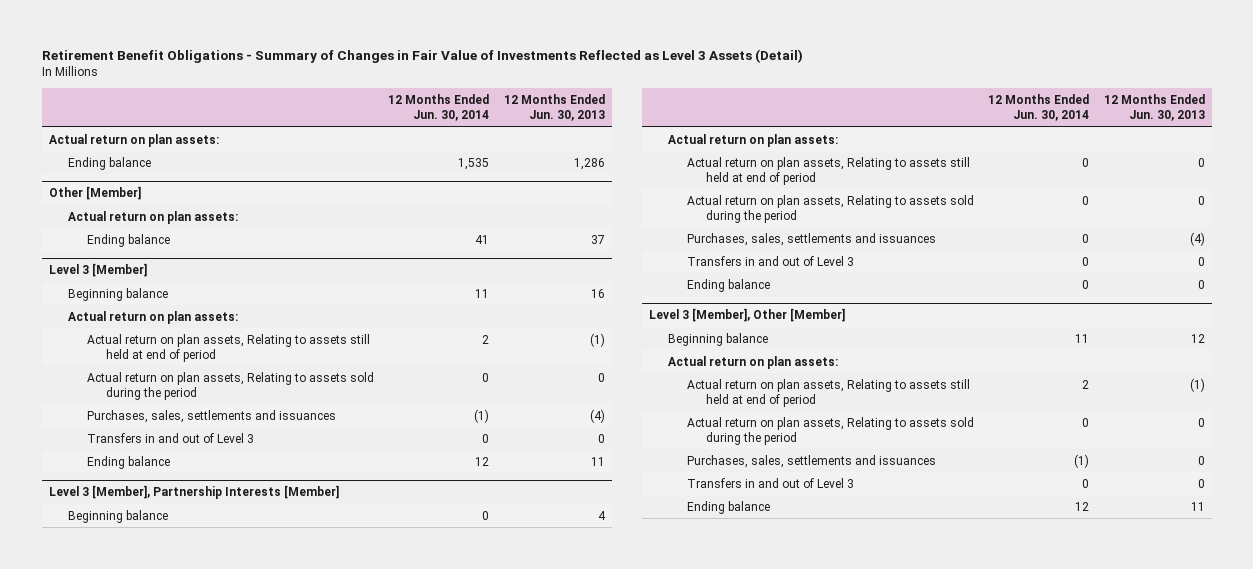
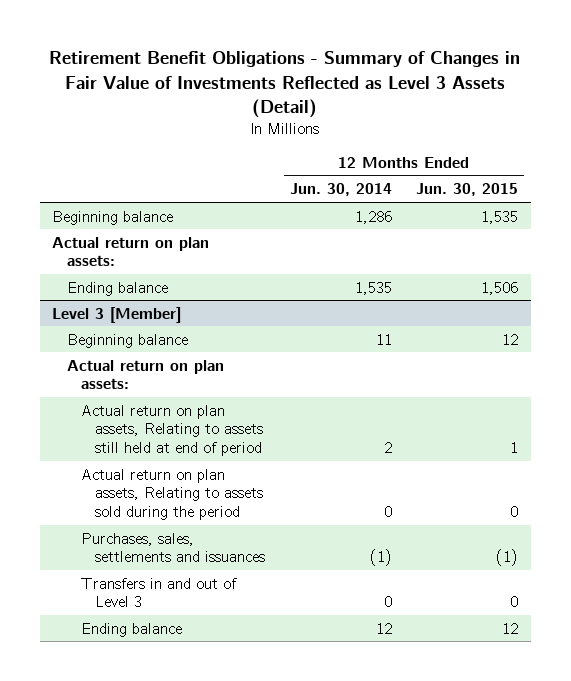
[503,93,605,122] 12 Months Ended Jun. 30, 2013 -> none
none -> [416,183,519,197] Jun. 30, 2015
none -> [52,210,174,225] Beginning balance
[48,186,141,201] Other [Member] -> none
[67,210,238,224] Actual return on plan assets: -> none
[86,233,170,247] Ending balance -> none
[48,485,339,500] Level 3 [Member], Partnership Interests [Member] -> none
[67,509,168,523] Beginning balance -> none
[667,133,838,147] Actual return on plan assets: -> none
[686,156,970,186] Actual return on plan assets, Relating to assets still held at end of period -> none
[686,194,974,224] Actual return on plan assets, Relating to assets sold during the period -> none
[686,232,936,246] Purchases, sales, settlements and issuances -> none
[686,255,854,266] Transfers in and out of Level 3 -> none
[686,278,770,292] Ending balance -> none
[648,308,845,323] Level 3 [Member], Other [Member] -> none
[667,332,768,346] Beginning balance -> none
[667,355,838,369] Actual return on plan assets: -> none
[686,378,970,408] Actual return on plan assets, Relating to assets still held at end of period -> none
[686,416,974,446] Actual return on plan assets, Relating to assets sold during the period -> none
[686,454,936,468] Purchases, sales, settlements and issuances -> none
[686,477,854,488] Transfers in and out of Level 3 -> none
[686,500,770,514] Ending balance -> none

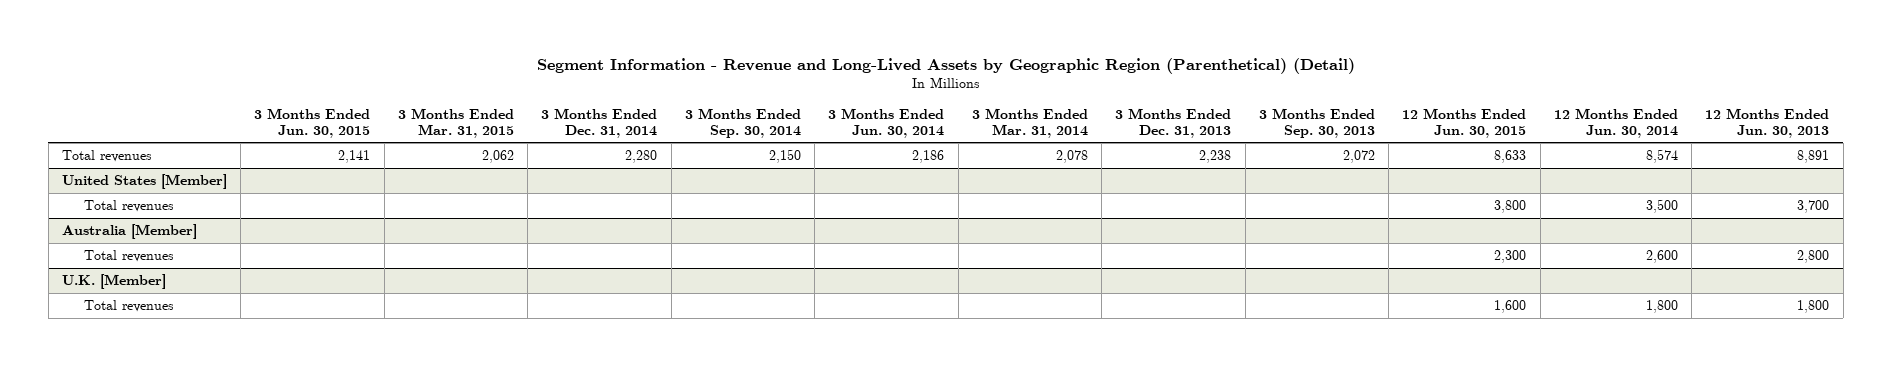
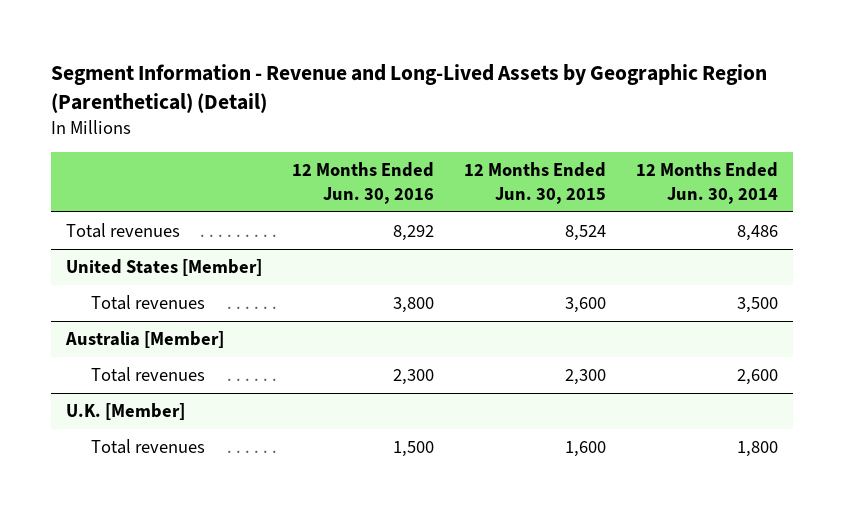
[254,108,371,138] 3 Months Ended Jun. 30, 2015 -> none
[397,108,514,138] 3 Months Ended Mar. 31, 2015 -> none
[541,108,658,138] 3 Months Ended Dec. 31, 2014 -> none
[684,108,801,138] 3 Months Ended Sep. 30, 2014 -> none
[828,108,945,138] 3 Months Ended Jun. 30, 2014 -> none
[971,108,1088,138] 3 Months Ended Mar. 31, 2014 -> none
[1115,108,1232,138] 3 Months Ended Dec. 31, 2013 -> none
[1258,108,1375,138] 3 Months Ended Sep. 30, 2013 -> none
[1705,108,1830,138] 12 Months Ended Jun. 30, 2013 -> none
none -> [292,162,435,204] 12 Months Ended Jun. 30, 2016
[1494,150,1527,164] 8,633 -> [564,225,606,242] 8,524
[1645,149,1678,164] 8,574 -> [736,225,778,242] 8,486
[1494,200,1527,214] 3,800 -> [564,297,606,314] 3,600

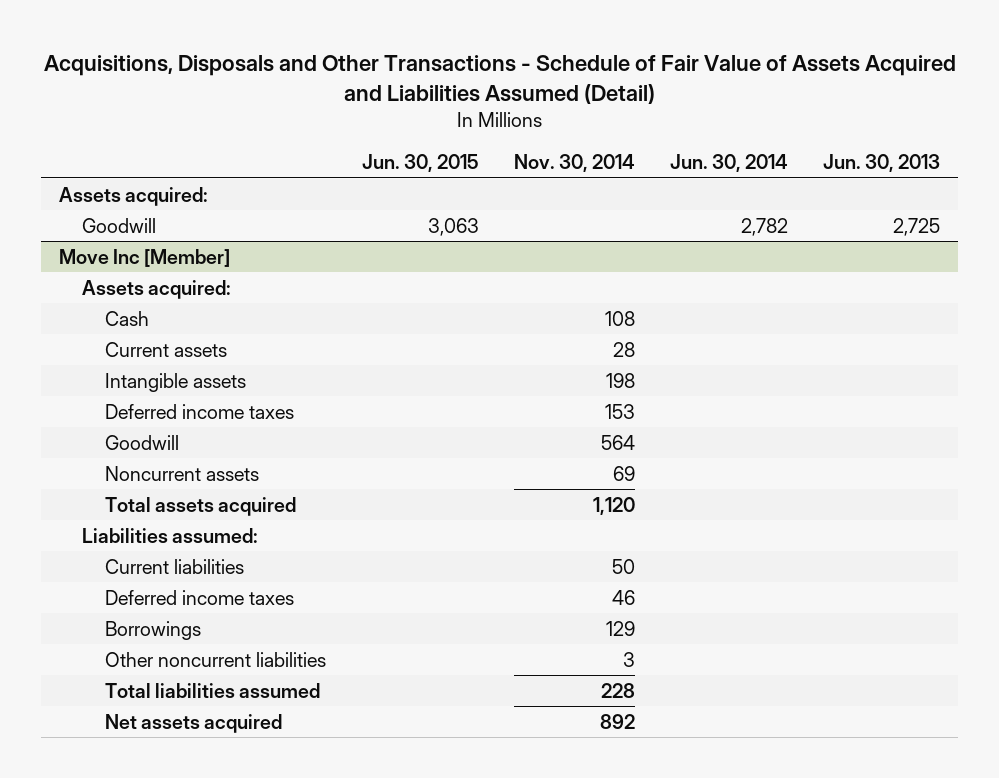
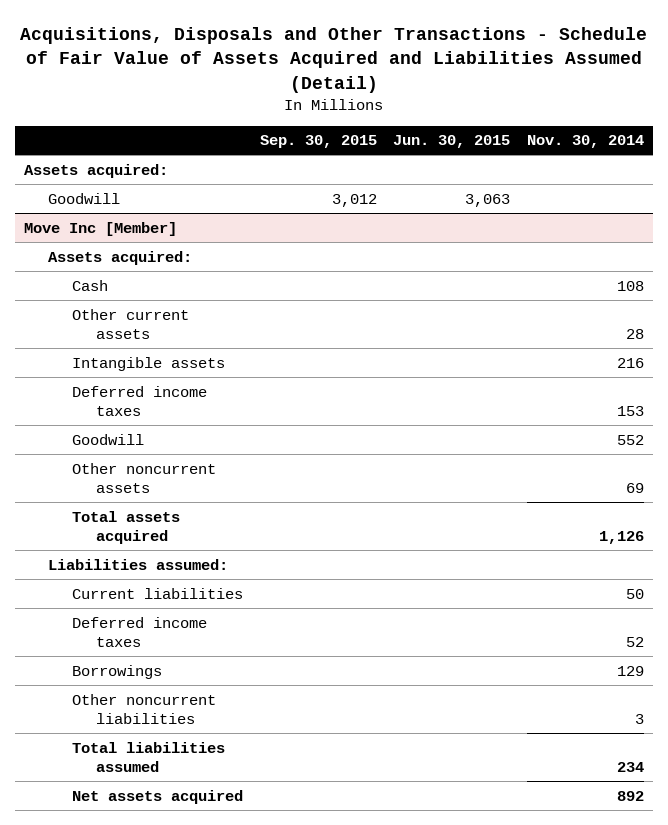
[670,153,789,172] Jun. 30, 2014 -> none
[823,153,941,172] Jun. 30, 2013 -> none
none -> [259,135,377,149] Sep. 30, 2015
[105,341,228,357] Current assets -> [71,308,189,339] Other current assets
[605,372,635,388] 198 -> [617,357,645,368] 216
[600,434,635,450] 564 -> [617,434,645,445] 552
[105,465,260,481] Noncurrent assets -> [71,462,216,493] Other noncurrent assets
[592,496,635,515] 1,120 -> [599,530,645,544] 1,126
[611,589,635,605] 46 -> [626,636,645,647] 52
[600,682,635,698] 228 -> [617,761,645,772] 234

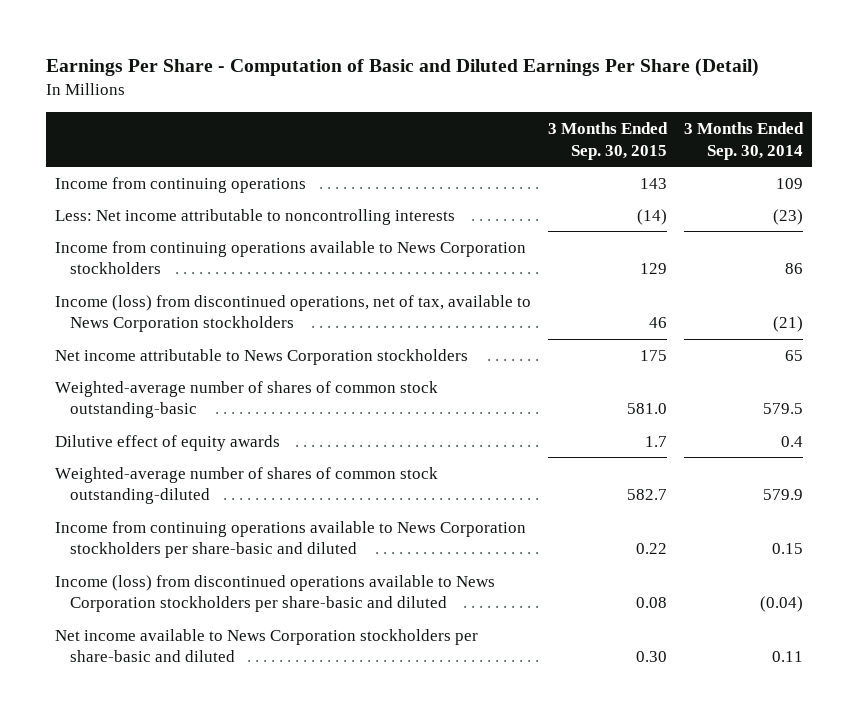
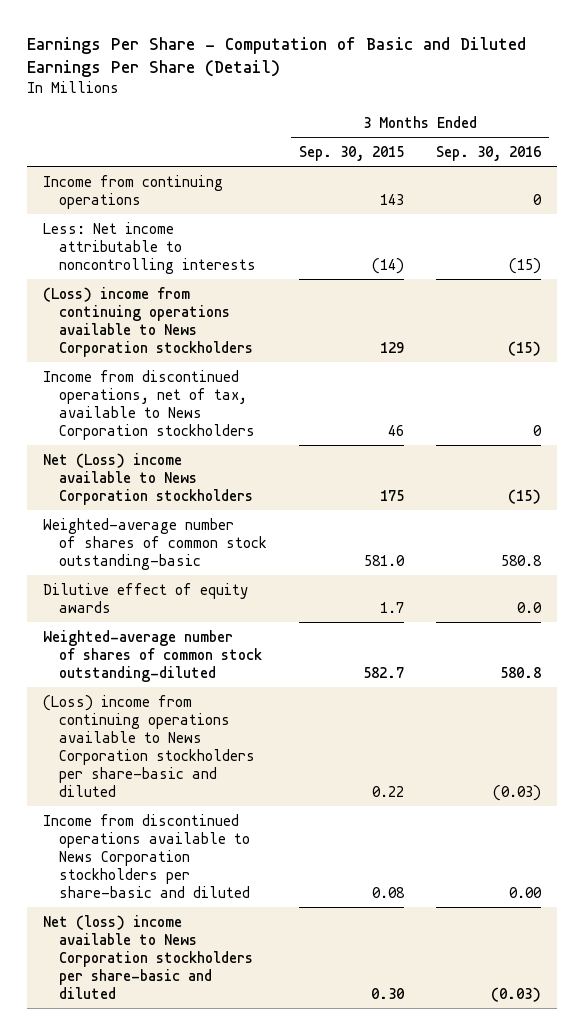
[684,121,805,160] 3 Months Ended Sep. 30, 2014 -> none
none -> [435,145,541,161] Sep. 30, 2016
[54,240,526,275] Income from continuing operations available to News Corporation stockholders -> [42,286,253,357] (Loss) income from continuing operations available to News Corporation stockholders
[54,294,531,333] Income (loss) from discontinued operations, net of tax, available to News Corporation stockholders -> [42,369,255,440] Income from discontinued operations, net of tax, available to News Corporation stockholders
[54,348,468,365] Net income attributable to News Corporation stockholders -> [42,452,253,505] Net (Loss) income available to News Corporation stockholders
[54,520,526,559] Income from continuing operations available to News Corporation stockholders per share-basic and diluted -> [42,694,255,797] (Loss) income from continuing operations available to News Corporation stockholders per share-basic and diluted
[54,574,495,613] Income (loss) from discontinued operations available to News Corporation stockholders per share-basic and diluted -> [42,813,250,898] Income from discontinued operations available to News Corporation stockholders per share-basic and diluted
[54,628,478,663] Net income available to News Corporation stockholders per share-basic and diluted -> [42,914,253,999] Net (loss) income available to News Corporation stockholders per share-basic and diluted

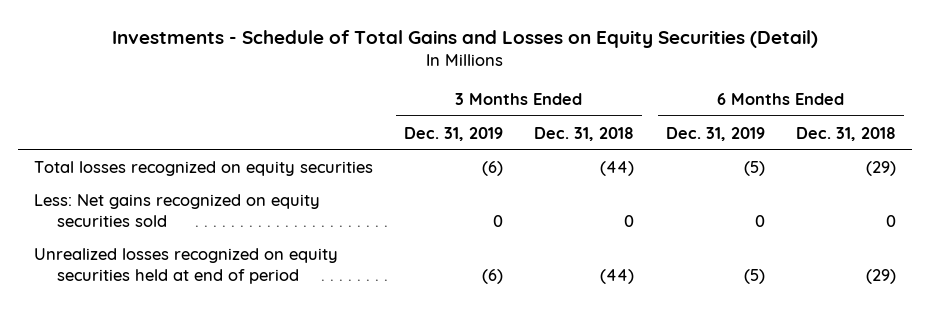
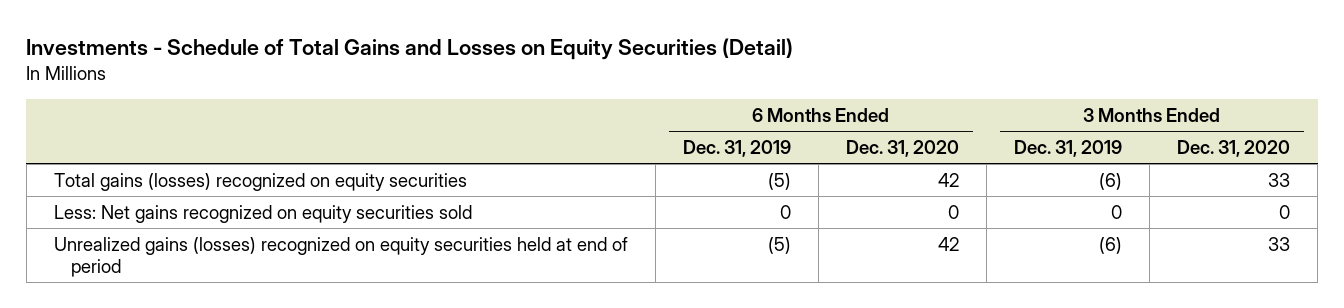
[534,126,635,141] Dec. 31, 2018 -> none
[796,126,897,141] Dec. 31, 2018 -> none
none -> [846,140,960,158] Dec. 31, 2020
none -> [1177,140,1291,158] Dec. 31, 2020
[33,160,373,176] Total losses recognized on equity securities -> [53,172,467,191] Total gains (losses) recognized on equity securities
[33,247,338,284] Unrealized losses recognized on equity securities held at end of period -> [53,236,628,277] Unrealized gains (losses) recognized on equity securities held at end of period

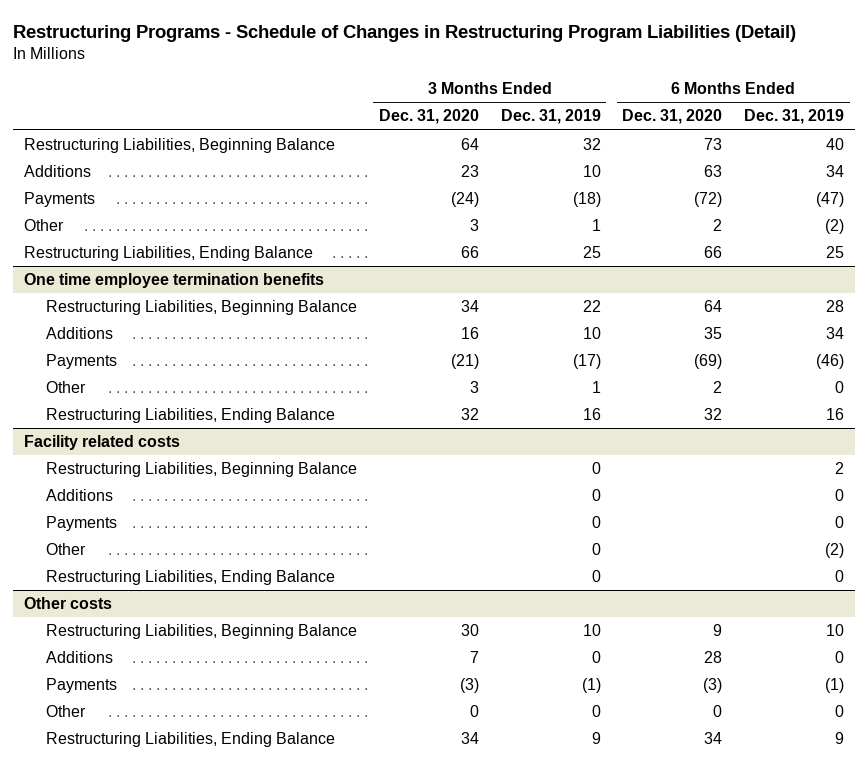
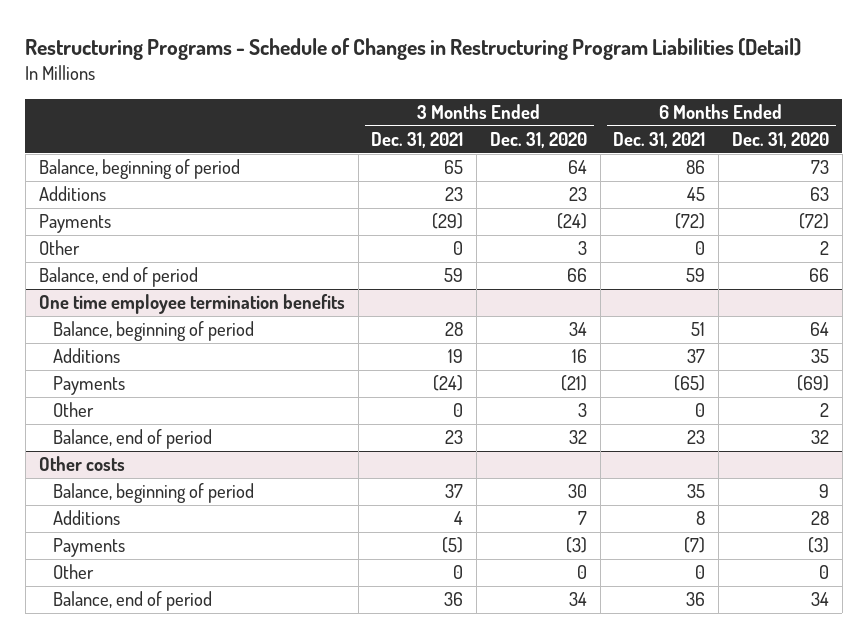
[500,109,601,125] Dec. 31, 2019 -> none
[744,109,845,125] Dec. 31, 2019 -> none
none -> [371,132,464,149] Dec. 31, 2021
none -> [613,132,706,149] Dec. 31, 2021
[24,138,336,154] Restructuring Liabilities, Beginning Balance -> [38,159,240,180] Balance, beginning of period
[24,246,314,262] Restructuring Liabilities, Ending Balance -> [38,267,198,288] Balance, end of period
[46,300,358,316] Restructuring Liabilities, Beginning Balance -> [53,321,255,342] Balance, beginning of period
[24,435,181,451] Facility related costs -> none
[46,462,358,478] Restructuring Liabilities, Beginning Balance -> none
[46,489,114,502] Additions -> none
[46,516,118,532] Payments -> none
[46,543,87,556] Other -> none
[46,570,336,586] Restructuring Liabilities, Ending Balance -> none
[46,408,336,424] Restructuring Liabilities, Ending Balance -> [53,429,213,450] Balance, end of period
[46,624,358,640] Restructuring Liabilities, Beginning Balance -> [53,483,255,504] Balance, beginning of period
[46,732,336,748] Restructuring Liabilities, Ending Balance -> [53,591,213,612] Balance, end of period

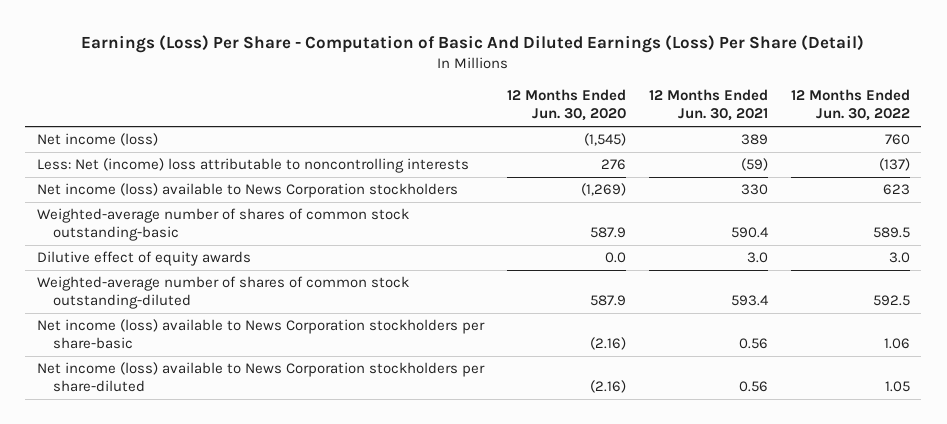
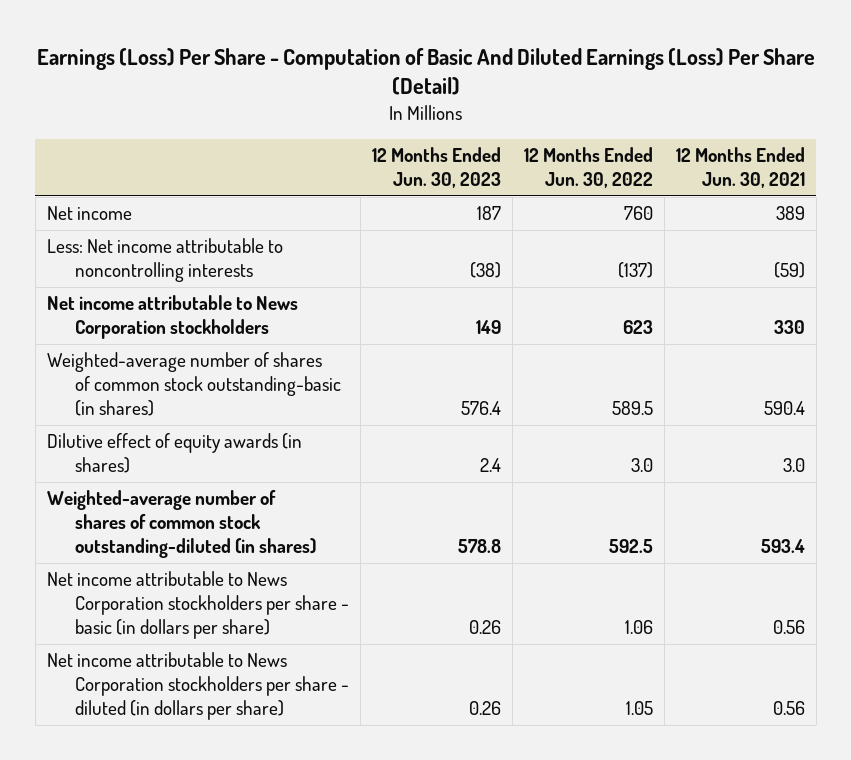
[506,89,626,122] 12 Months Ended Jun. 30, 2020 -> none
none -> [371,147,501,189] 12 Months Ended Jun. 30, 2023
[36,133,158,147] Net income (loss) -> [46,206,132,221] Net income
[36,158,469,174] Less: Net (income) loss attributable to noncontrolling interests -> [46,238,283,283] Less: Net income attributable to noncontrolling interests
[36,183,458,199] Net income (loss) available to News Corporation stockholders -> [46,295,298,340] Net income attributable to News Corporation stockholders
[36,208,409,242] Weighted-average number of shares of common stock outstanding-basic -> [46,352,342,417] Weighted-average number of shares of common stock outstanding-basic (in shares)
[36,251,251,267] Dilutive effect of equity awards -> [46,433,302,474] Dilutive effect of equity awards (in shares)
[36,276,409,310] Weighted-average number of shares of common stock outstanding-diluted -> [46,490,317,559] Weighted-average number of shares of common stock outstanding-diluted (in shares)
[36,319,485,350] Net income (loss) available to News Corporation stockholders per share-basic -> [46,571,350,640] Net income attributable to News Corporation stockholders per share - basic (in dollars per share)
[36,362,485,393] Net income (loss) available to News Corporation stockholders per share-diluted -> [46,652,350,721] Net income attributable to News Corporation stockholders per share - diluted (in dollars per share)

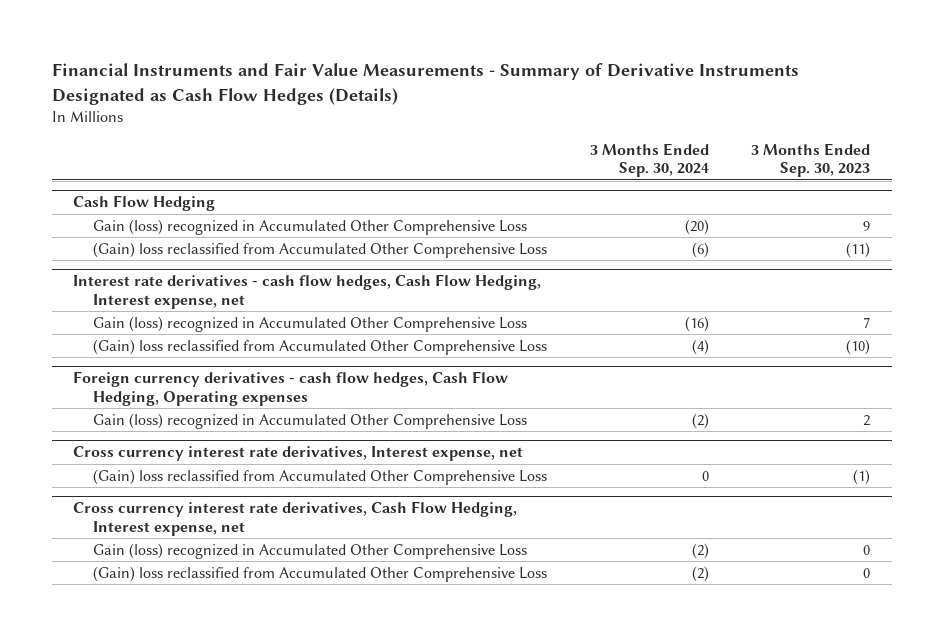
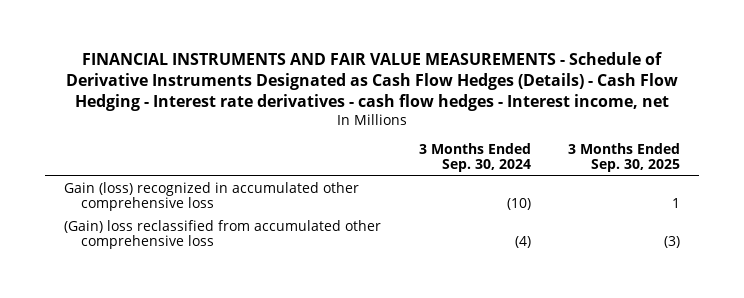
[51,63,799,105] Financial Instruments and Fair Value Measurements - Summary of Derivative Instruments Designated as Cash Flow Hedges (Details) -> [66,52,679,111] FINANCIAL INSTRUMENTS AND FAIR VALUE MEASUREMENTS - Schedule of Derivative Instruments Designated as Cash Flow Hedges (Details) - Cash Flow Hedging - Interest rate derivatives - cash flow hedges - Interest income, net
[751,142,871,178] 3 Months Ended Sep. 30, 2023 -> none
none -> [568,142,681,173] 3 Months Ended Sep. 30, 2025
[72,195,215,212] Cash Flow Hedging -> none
[72,274,541,309] Interest rate derivatives - cash flow hedges, Cash Flow Hedging, Interest expense, net -> none
[93,315,528,332] Gain (loss) recognized in Accumulated Other Comprehensive Loss -> none
[93,338,548,355] (Gain) loss reclassified from Accumulated Other Comprehensive Loss -> none
[72,371,508,406] Foreign currency derivatives - cash flow hedges, Cash Flow Hedging, Operating expenses -> none
[93,412,528,429] Gain (loss) recognized in Accumulated Other Comprehensive Loss -> none
[72,446,523,462] Cross currency interest rate derivatives, Interest expense, net -> none
[93,468,548,485] (Gain) loss reclassified from Accumulated Other Comprehensive Loss -> none
[72,501,517,536] Cross currency interest rate derivatives, Cash Flow Hedging, Interest expense, net -> none
[93,542,528,559] Gain (loss) recognized in Accumulated Other Comprehensive Loss -> none
[93,565,548,582] (Gain) loss reclassified from Accumulated Other Comprehensive Loss -> none
[93,218,528,235] Gain (loss) recognized in Accumulated Other Comprehensive Loss -> [63,181,359,212] Gain (loss) recognized in accumulated other comprehensive loss
[684,218,709,235] (20) -> [506,198,531,211] (10)
[93,241,548,258] (Gain) loss reclassified from Accumulated Other Comprehensive Loss -> [63,219,381,250] (Gain) loss reclassified from accumulated other comprehensive loss
[691,241,709,258] (6) -> [514,236,531,249] (4)

